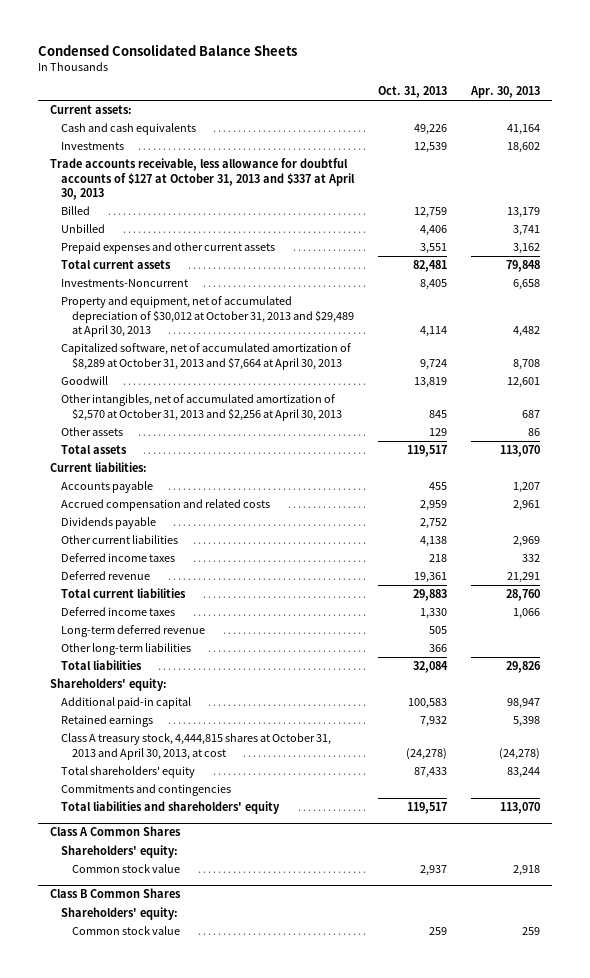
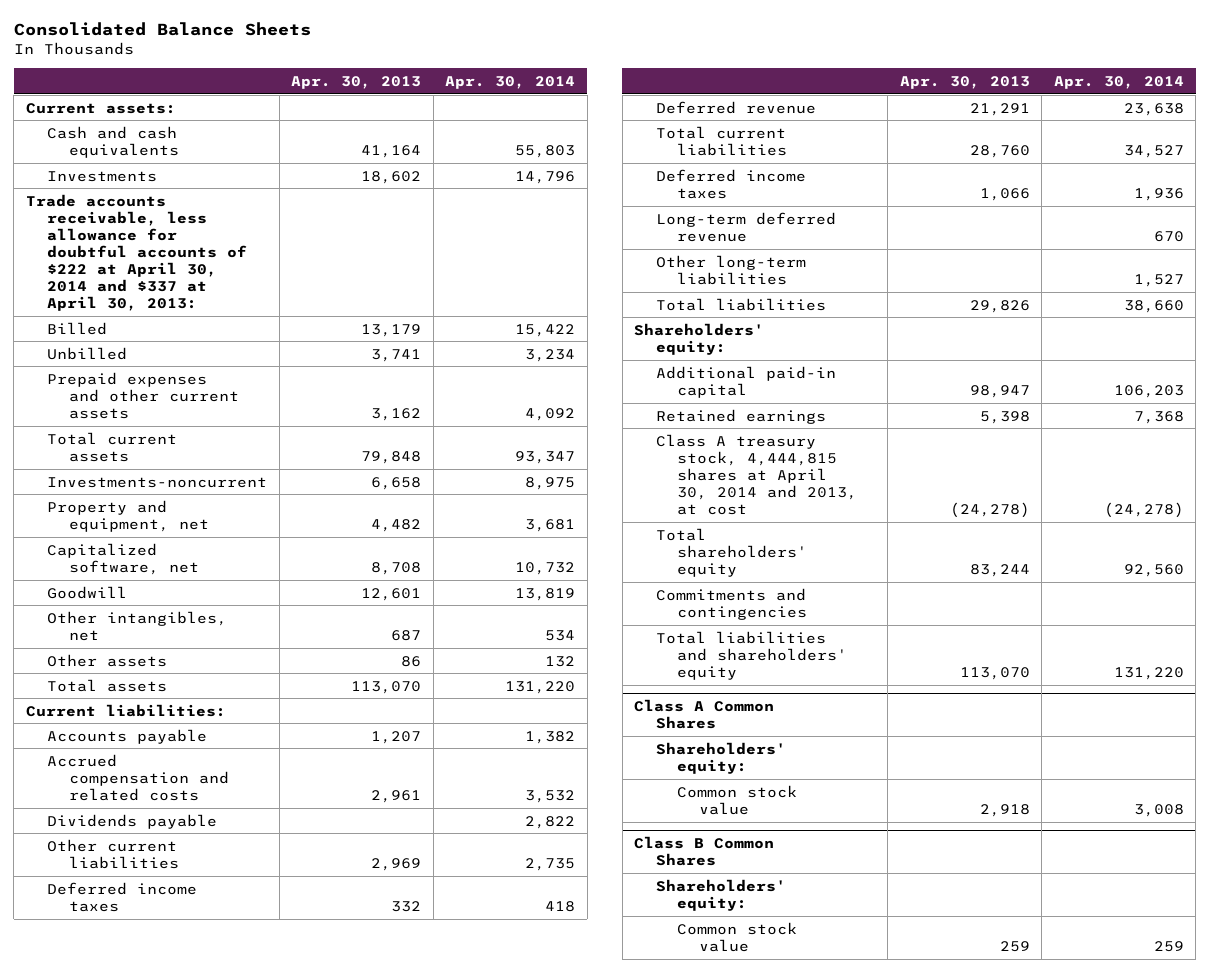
[38,43,298,56] Condensed Consolidated Balance Sheets -> [13,22,311,37] Consolidated Balance Sheets
[378,86,448,99] Oct. 31, 2013 -> none
none -> [445,75,576,89] Apr. 30, 2014
[50,158,356,201] Trade accounts receivable, less allowance for doubtful accounts of $127 at October 31, 2013 and $337 at April 30, 2013 -> [25,193,248,311] Trade accounts receivable, less allowance for doubtful accounts of $222 at April 30, 2014 and $337 at April 30, 2013:
[61,279,189,288] Investments-Noncurrent -> [47,476,268,488] Investments-noncurrent
[61,296,355,338] Property and equipment, net of accumulated depreciation of $30,012 at October 31, 2013 and $29,489 at April 30, 2013 -> [47,499,209,532] Property and equipment, net
[61,343,352,370] Capitalized software, net of accumulated amortization of $8,289 at October 31, 2013 and $7,664 at April 30, 2013 -> [47,542,199,575] Capitalized software, net
[61,394,343,421] Other intangibles, net of accumulated amortization of $2,570 at October 31, 2013 and $2,256 at April 30, 2013 -> [47,610,228,641] Other intangibles, net
[61,733,332,760] Class A treasury stock, 4,444,815 shares at October 31, 2013 and April 30, 2013, at cost -> [655,433,858,515] Class A treasury stock, 4,444,815 shares at April 30, 2014 and 2013, at cost

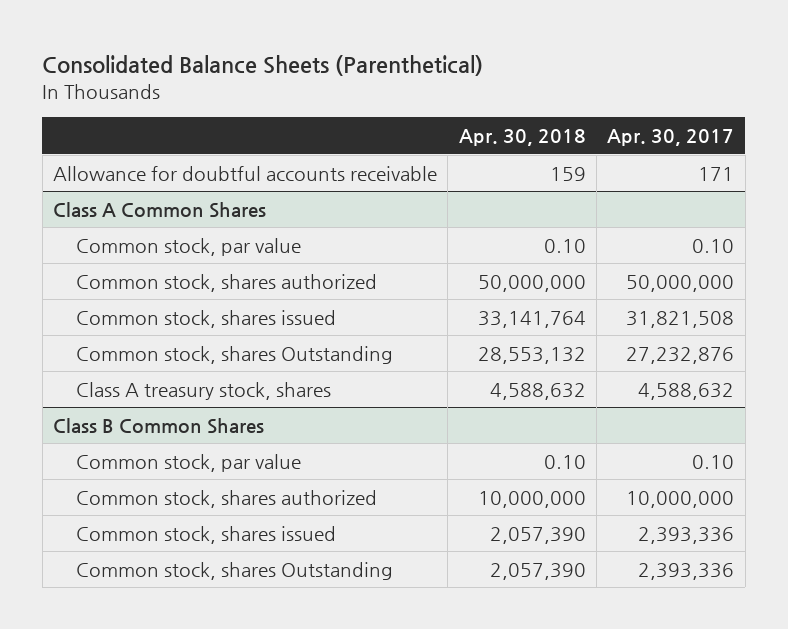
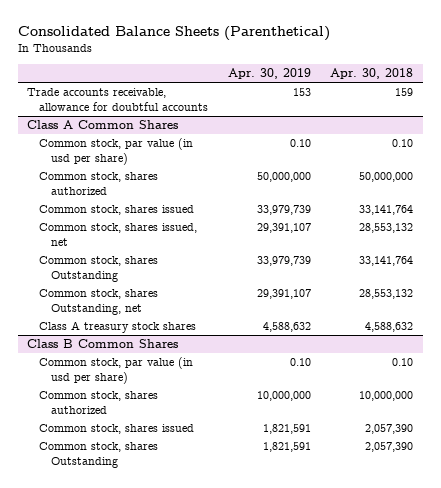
[607,129,735,147] Apr. 30, 2017 -> none
none -> [227,68,311,80] Apr. 30, 2019
[53,165,438,181] Allowance for doubtful accounts receivable -> [27,88,209,111] Trade accounts receivable, allowance for doubtful accounts
[75,237,301,256] Common stock, par value -> [39,138,194,165] Common stock, par value (in usd per share)
none -> [39,223,198,246] Common stock, shares issued, net
[477,346,586,364] 28,553,132 -> [359,256,414,267] 33,141,764
none -> [39,289,159,315] Common stock, shares Outstanding, net
[75,381,331,400] Class A treasury stock, shares -> [39,321,197,334] Class A treasury stock shares
[75,453,301,472] Common stock, par value -> [39,357,194,384] Common stock, par value (in usd per share)

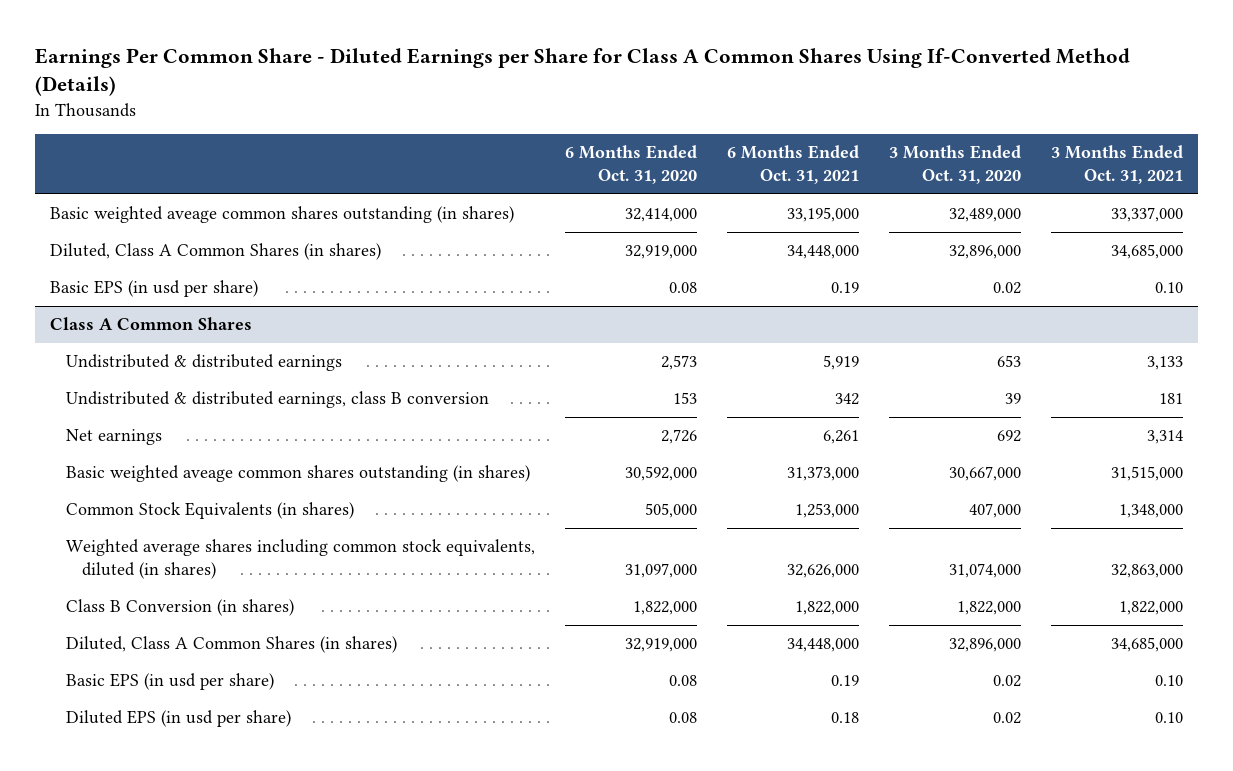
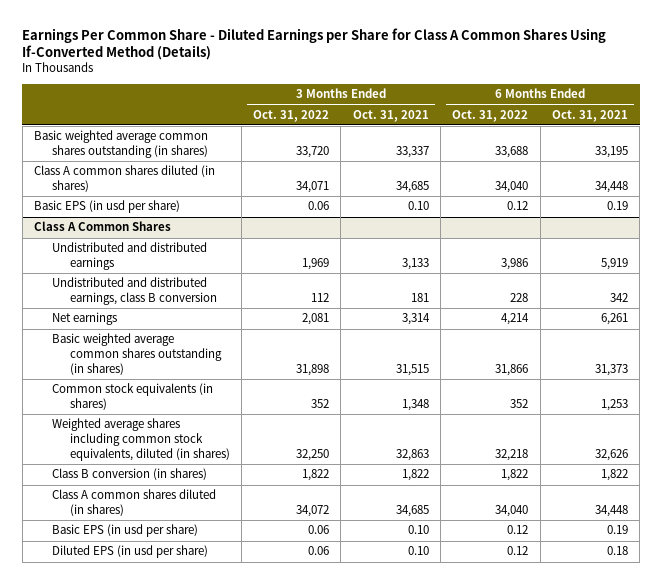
[564,145,697,185] 6 Months Ended Oct. 31, 2020 -> none
[888,145,1021,185] 3 Months Ended Oct. 31, 2020 -> none
none -> [253,109,330,122] Oct. 31, 2022
none -> [452,109,529,122] Oct. 31, 2022
[50,206,515,224] Basic weighted aveage common shares outstanding (in shares) -> [33,130,208,159] Basic weighted average common shares outstanding (in shares)
[786,207,859,223] 33,195,000 -> [594,146,628,159] 33,195
[1110,207,1183,223] 33,337,000 -> [395,146,429,159] 33,337
[50,243,382,261] Diluted, Class A Common Shares (in shares) -> [33,165,215,193] Class A common shares diluted (in shares)
[786,245,859,260] 34,448,000 -> [594,181,628,194] 34,448
[1110,244,1183,260] 34,685,000 -> [395,181,429,194] 34,685
[66,354,343,372] Undistributed & distributed earnings -> [51,242,207,271] Undistributed and distributed earnings
[66,391,490,409] Undistributed & distributed earnings, class B conversion -> [51,277,217,306] Undistributed and distributed earnings, class B conversion
[66,465,531,483] Basic weighted aveage common shares outstanding (in shares) -> [51,333,222,375] Basic weighted average common shares outstanding (in shares)
[786,466,859,482] 31,373,000 -> [594,363,628,376] 31,373
[1110,466,1183,482] 31,515,000 -> [395,363,429,376] 31,515
[66,502,355,520] Common Stock Equivalents (in shares) -> [51,383,213,411] Common stock equivalents (in shares)
[794,503,859,519] 1,253,000 -> [600,399,628,412] 1,253
[1118,504,1183,519] 1,348,000 -> [401,399,429,412] 1,348
[786,564,859,579] 32,626,000 -> [594,448,628,461] 32,626
[1110,564,1183,579] 32,863,000 -> [395,448,429,461] 32,863
[66,599,295,617] Class B Conversion (in shares) -> [51,468,207,481] Class B conversion (in shares)
[794,601,859,616] 1,822,000 -> [600,469,628,482] 1,822
[1118,601,1183,616] 1,822,000 -> [401,469,429,482] 1,822
[66,636,398,654] Diluted, Class A Common Shares (in shares) -> [51,489,216,517] Class A common shares diluted (in shares)
[786,638,859,653] 34,448,000 -> [594,505,628,518] 34,448
[1110,637,1183,653] 34,685,000 -> [395,505,429,518] 34,685

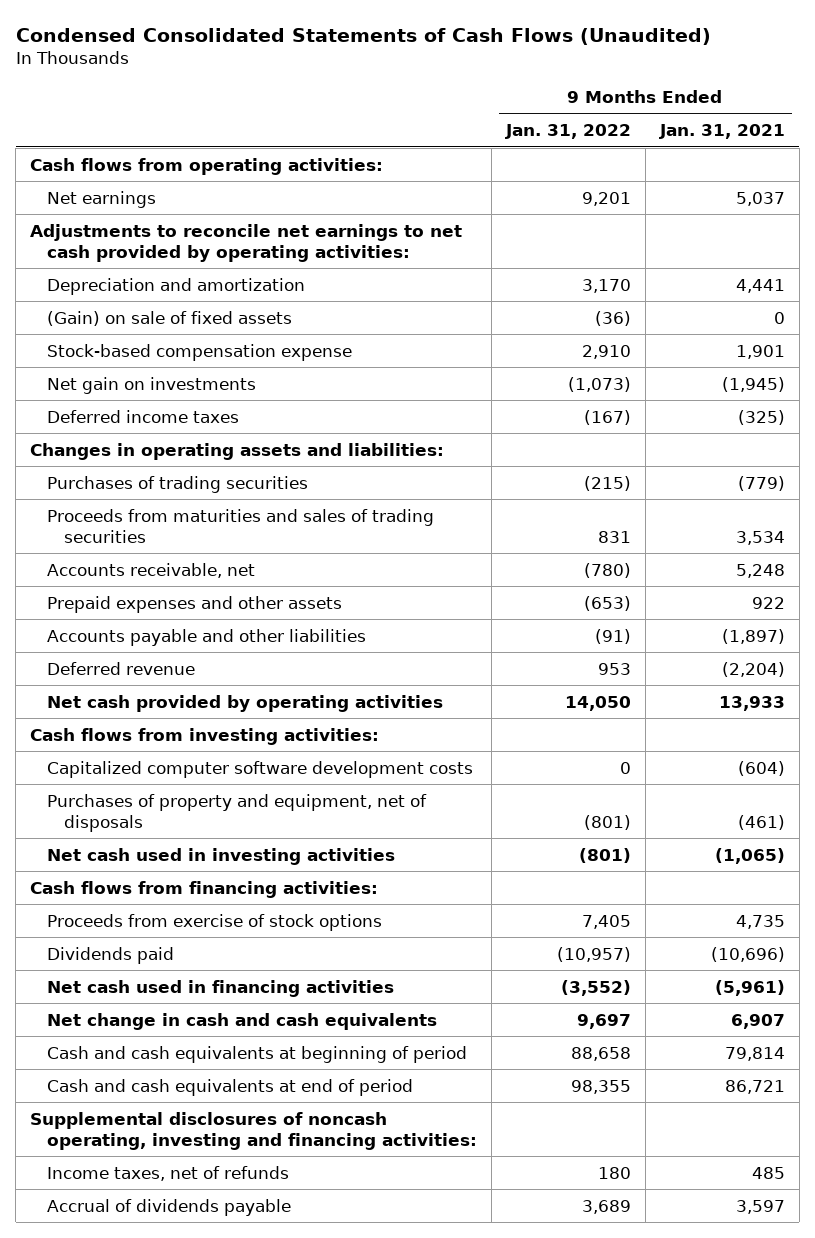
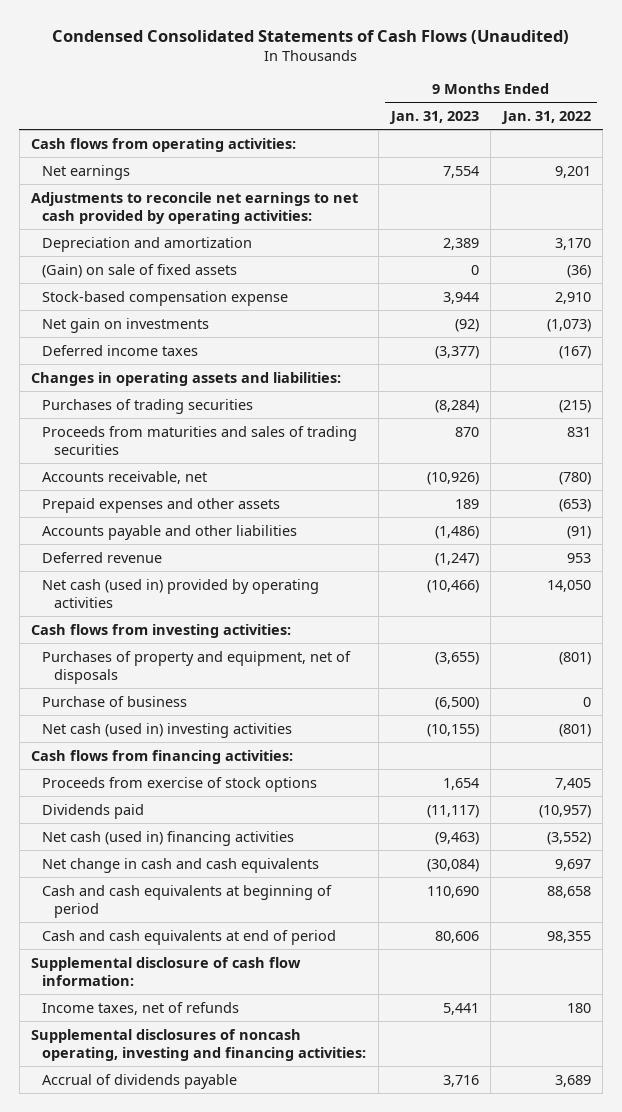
[658,124,785,140] Jan. 31, 2021 -> none
none -> [388,110,479,124] Jan. 31, 2023
[46,694,443,712] Net cash provided by operating activities -> [42,578,320,608] Net cash (used in) provided by operating activities
[46,760,473,778] Capitalized computer software development costs -> none
none -> [42,695,188,707] Purchase of business
[46,847,395,865] Net cash used in investing activities -> [42,722,293,738] Net cash (used in) investing activities
[46,979,394,997] Net cash used in financing activities -> [42,830,295,846] Net cash (used in) financing activities
none -> [31,956,302,986] Supplemental disclosure of cash flow information:
[30,1111,477,1150] Supplemental disclosures of noncash operating, investing and financing activities: -> [31,1028,367,1061] Supplemental disclosures of noncash operating, investing and financing activities:

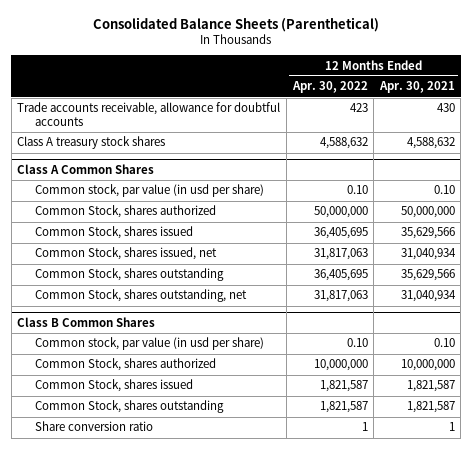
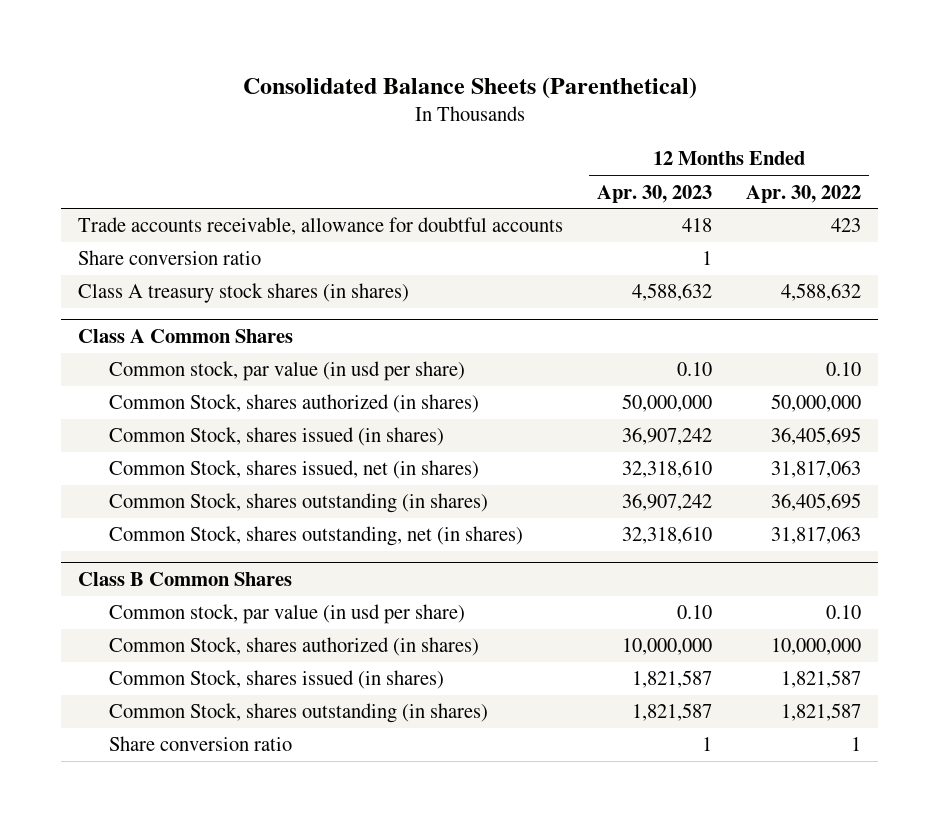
[378,81,455,94] Apr. 30, 2021 -> none
none -> [597,184,713,203] Apr. 30, 2023
none -> [78,250,262,266] Share conversion ratio
[17,136,166,150] Class A treasury stock shares -> [78,283,410,304] Class A treasury stock shares (in shares)
[34,205,216,219] Common Stock, shares authorized -> [109,394,480,414] Common Stock, shares authorized (in shares)
[34,226,193,240] Common Stock, shares issued -> [109,427,445,447] Common Stock, shares issued (in shares)
[34,247,217,261] Common Stock, shares issued, net -> [109,460,480,480] Common Stock, shares issued, net (in shares)
[34,268,224,282] Common Stock, shares outstanding -> [109,493,489,514] Common Stock, shares outstanding (in shares)
[34,289,247,303] Common Stock, shares outstanding, net -> [109,526,524,547] Common Stock, shares outstanding, net (in shares)
[34,358,216,372] Common Stock, shares authorized -> [109,637,480,657] Common Stock, shares authorized (in shares)
[34,379,193,393] Common Stock, shares issued -> [109,670,445,690] Common Stock, shares issued (in shares)
[34,400,224,414] Common Stock, shares outstanding -> [109,703,489,724] Common Stock, shares outstanding (in shares)

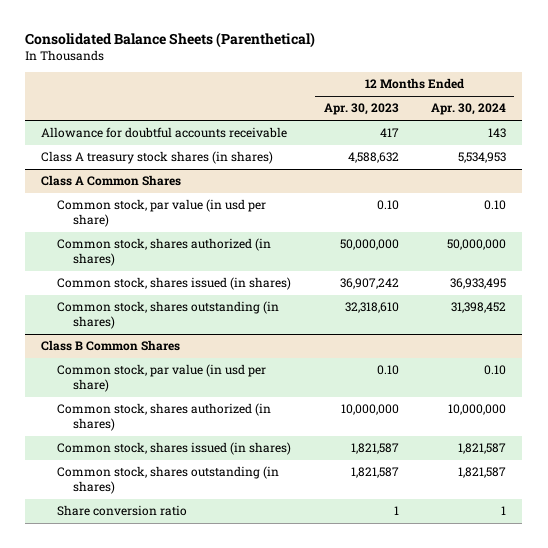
[745,184,861,203] Apr. 30, 2022 -> none
none -> [431,103,507,116] Apr. 30, 2024
[78,250,262,266] Share conversion ratio -> none
[78,217,564,236] Trade accounts receivable, allowance for doubtful accounts -> [41,127,288,139] Allowance for doubtful accounts receivable
[682,218,713,233] 418 -> [379,128,399,138] 417
[109,460,480,480] Common Stock, shares issued, net (in shares) -> none
[109,526,524,547] Common Stock, shares outstanding, net (in shares) -> none
[109,394,480,414] Common Stock, shares authorized (in shares) -> [57,238,272,267] Common stock, shares authorized (in shares)
[109,427,445,447] Common Stock, shares issued (in shares) -> [57,277,292,291] Common stock, shares issued (in shares)
[109,493,489,514] Common Stock, shares outstanding (in shares) -> [57,301,280,330] Common stock, shares outstanding (in shares)
[622,493,713,512] 36,907,242 -> [344,302,399,314] 32,318,610
[109,637,480,657] Common Stock, shares authorized (in shares) -> [57,403,272,432] Common stock, shares authorized (in shares)
[109,670,445,690] Common Stock, shares issued (in shares) -> [57,442,292,456] Common stock, shares issued (in shares)
[109,703,489,724] Common Stock, shares outstanding (in shares) -> [57,466,280,495] Common stock, shares outstanding (in shares)

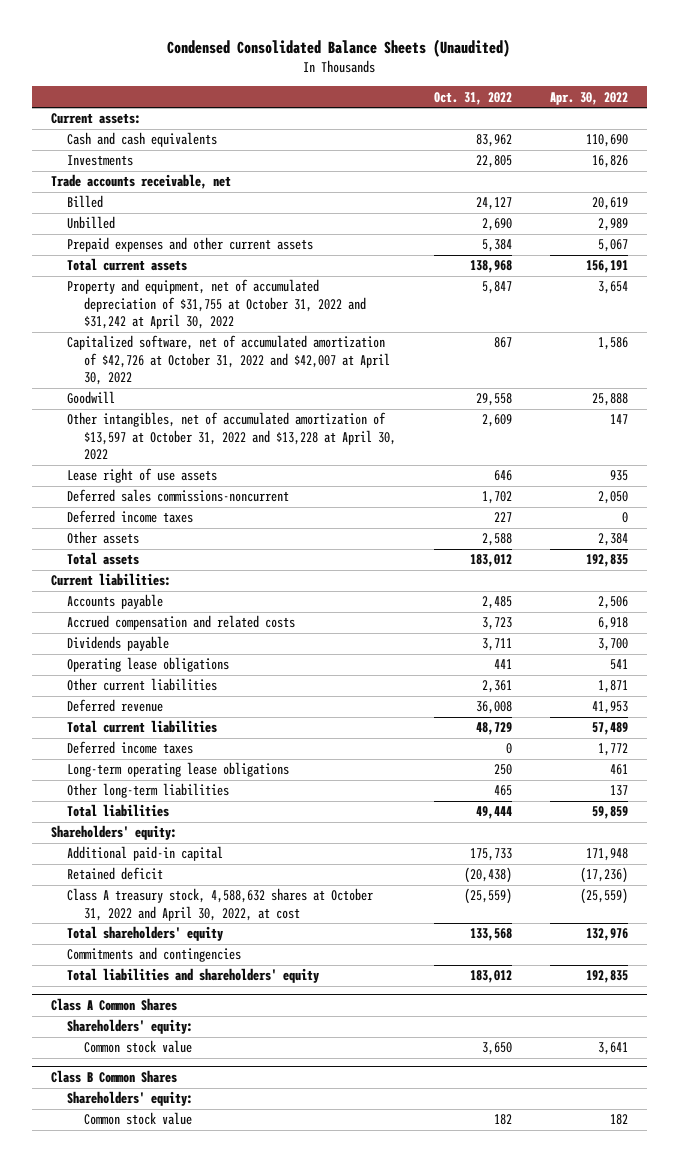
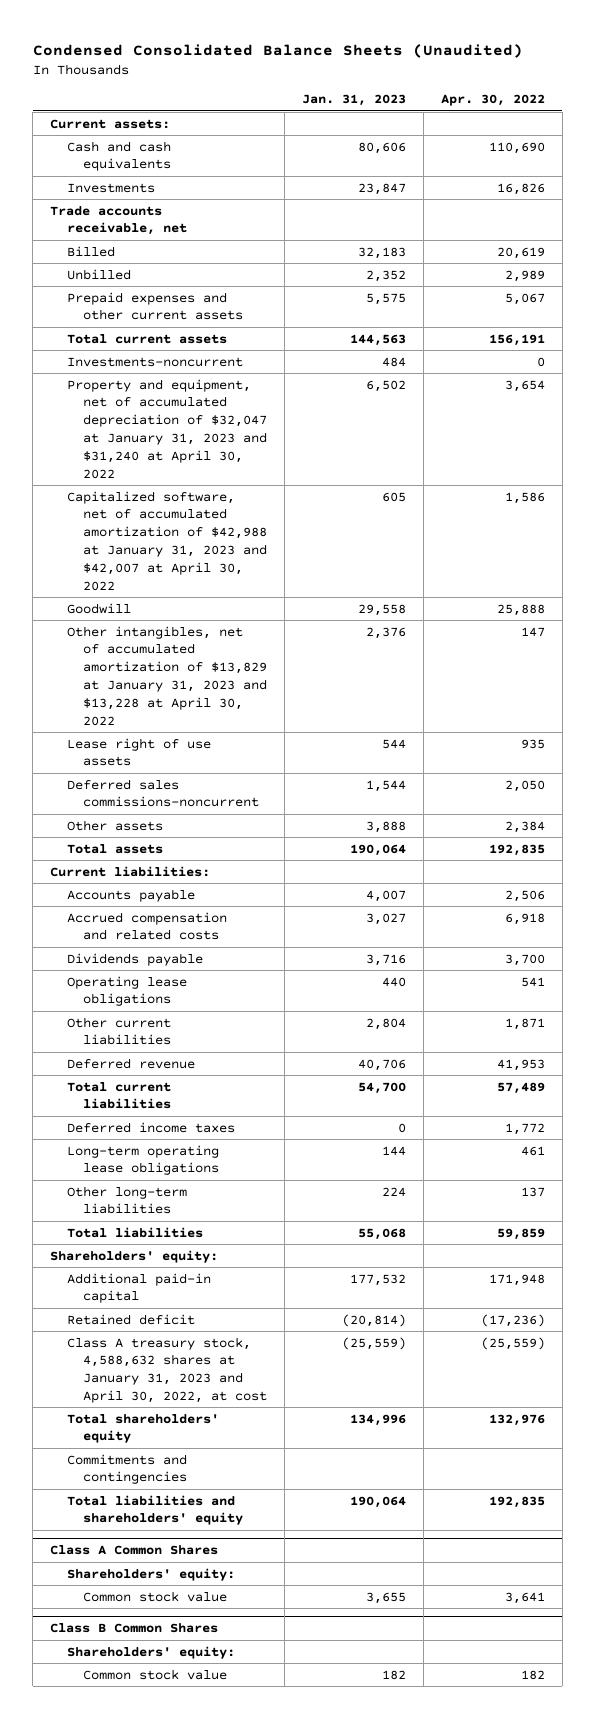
[433,91,512,105] Oct. 31, 2022 -> none
none -> [302,94,407,107] Jan. 31, 2023
none -> [66,356,243,367] Investments-noncurrent
[67,279,367,330] Property and equipment, net of accumulated depreciation of $31,755 at October 31, 2022 and $31,242 at April 30, 2022 -> [66,378,268,479] Property and equipment, net of accumulated depreciation of $32,047 at January 31, 2023 and $31,240 at April 30, 2022
[67,335,391,386] Capitalized software, net of accumulated amortization of $42,726 at October 31, 2022 and $42,007 at April 30, 2022 -> [66,490,268,591] Capitalized software, net of accumulated amortization of $42,988 at January 31, 2023 and $42,007 at April 30, 2022
[67,412,397,461] Other intangibles, net of accumulated amortization of $13,597 at October 31, 2022 and $13,228 at April 30, 2022 -> [66,625,268,726] Other intangibles, net of accumulated amortization of $13,829 at January 31, 2023 and $13,228 at April 30, 2022
[67,510,194,524] Deferred income taxes -> none
[67,888,374,921] Class A treasury stock, 4,588,632 shares at October 31, 2022 and April 30, 2022, at cost -> [66,1336,268,1403] Class A treasury stock, 4,588,632 shares at January 31, 2023 and April 30, 2022, at cost

